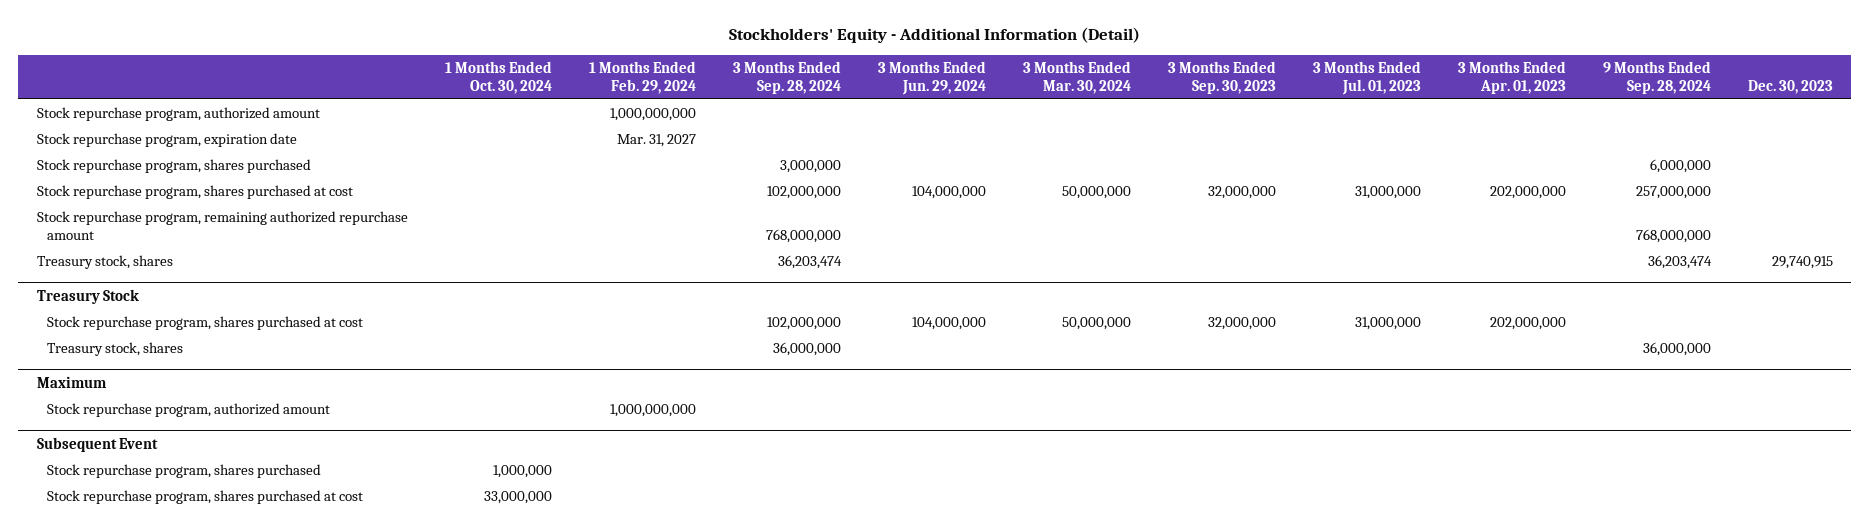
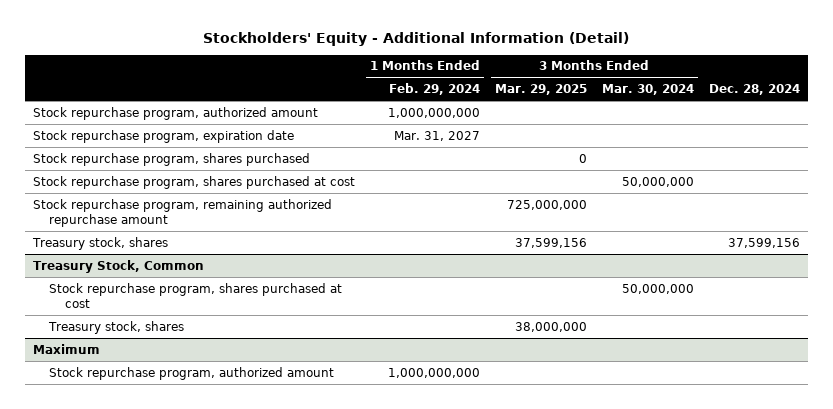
[444,60,552,94] 1 Months Ended Oct. 30, 2024 -> none
[732,60,841,94] 3 Months Ended Sep. 28, 2024 -> none
[877,60,986,95] 3 Months Ended Jun. 29, 2024 -> none
[1167,60,1276,94] 3 Months Ended Sep. 30, 2023 -> none
[1312,60,1421,95] 3 Months Ended Jul. 01, 2023 -> none
[1457,60,1566,94] 3 Months Ended Apr. 01, 2023 -> none
[1602,60,1711,94] 9 Months Ended Sep. 28, 2024 -> none
[1747,79,1833,94] Dec. 30, 2023 -> none
none -> [494,84,587,96] Mar. 29, 2025
none -> [709,84,801,96] Dec. 28, 2024
[36,288,139,304] Treasury Stock -> [32,259,204,273] Treasury Stock, Common
[36,436,158,452] Subsequent Event -> none
[46,463,321,478] Stock repurchase program, shares purchased -> none
[46,489,363,504] Stock repurchase program, shares purchased at cost -> none

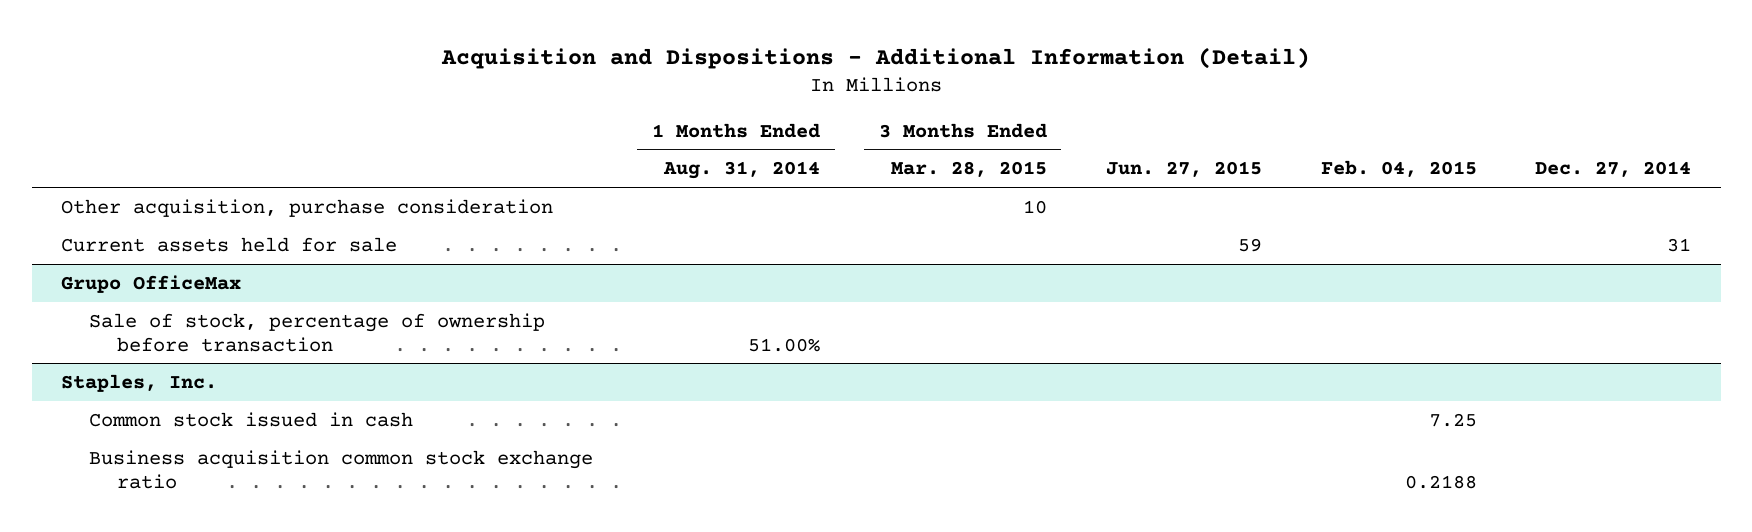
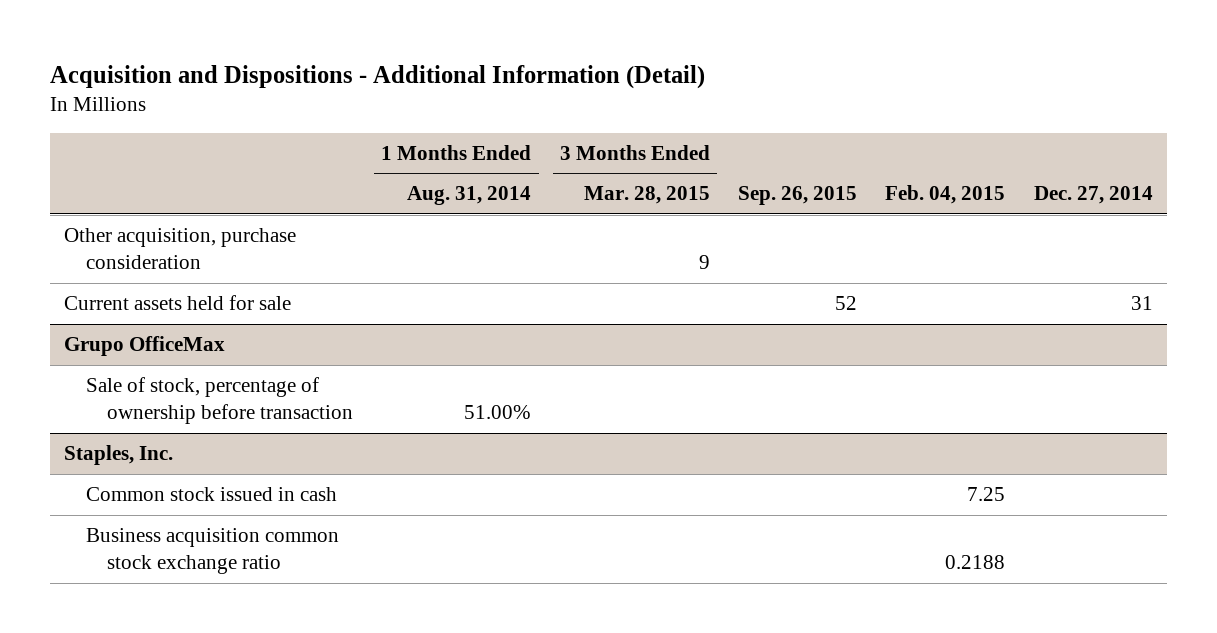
[1105,161,1262,178] Jun. 27, 2015 -> none
none -> [738,186,858,206] Sep. 26, 2015
[1022,199,1047,214] 10 -> [698,255,710,270] 9

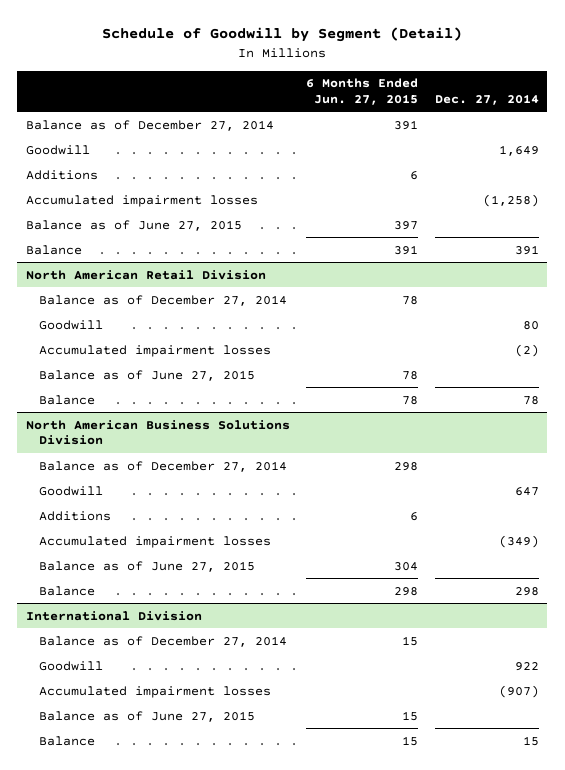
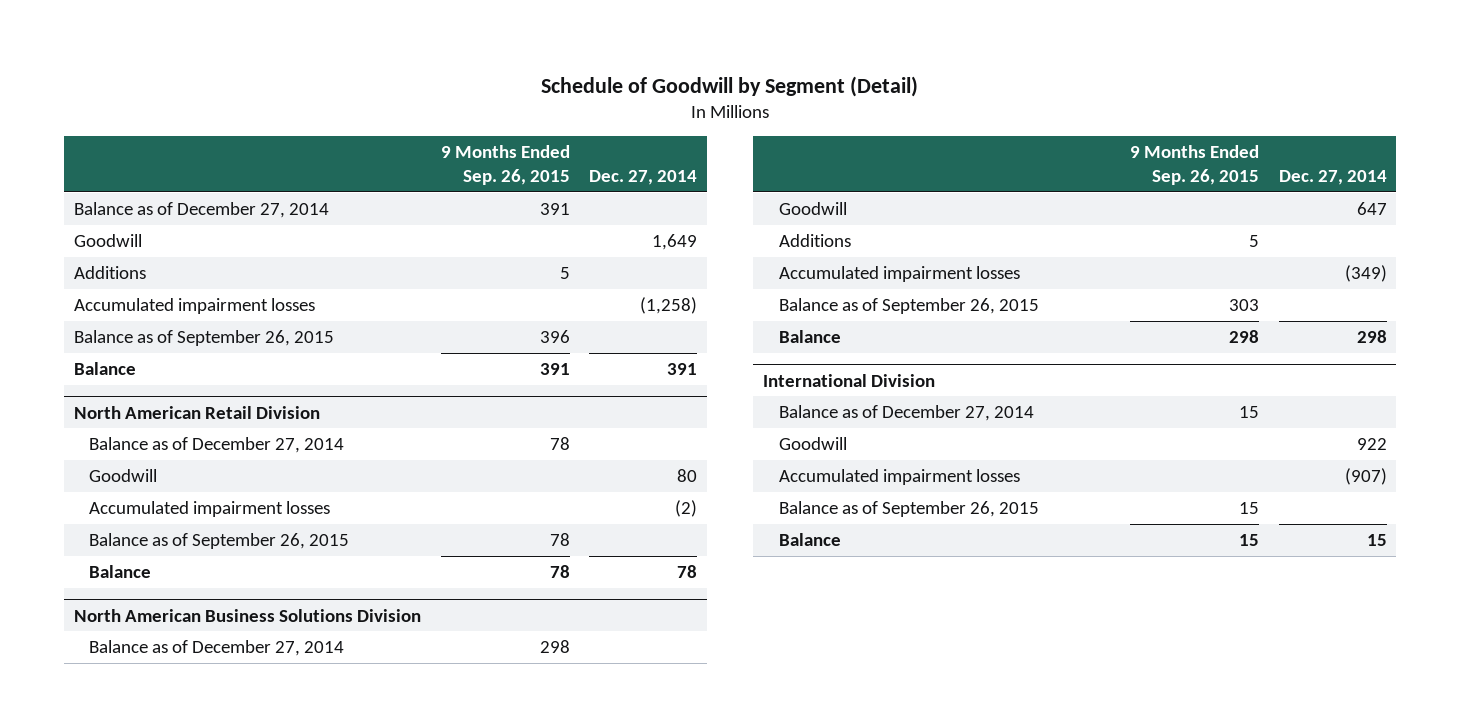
[306,78,419,105] 6 Months Ended Jun. 27, 2015 -> none
none -> [440,145,570,186] 9 Months Ended Sep. 26, 2015
[25,219,242,231] Balance as of June 27, 2015 -> [73,329,334,346] Balance as of September 26, 2015
[38,369,255,381] Balance as of June 27, 2015 -> [89,532,350,549] Balance as of September 26, 2015
[38,560,255,572] Balance as of June 27, 2015 -> [778,297,1039,314] Balance as of September 26, 2015
[38,710,255,722] Balance as of June 27, 2015 -> [778,500,1039,517] Balance as of September 26, 2015

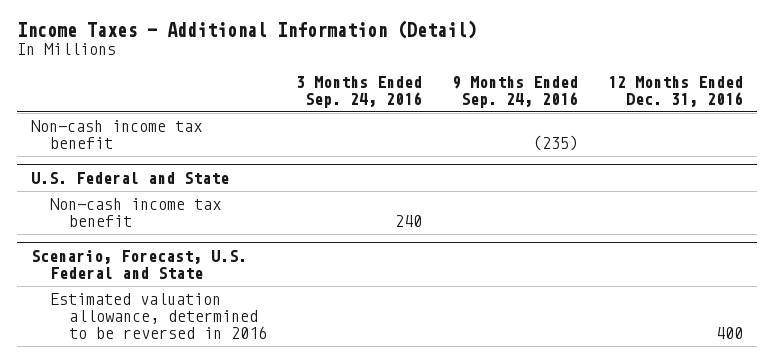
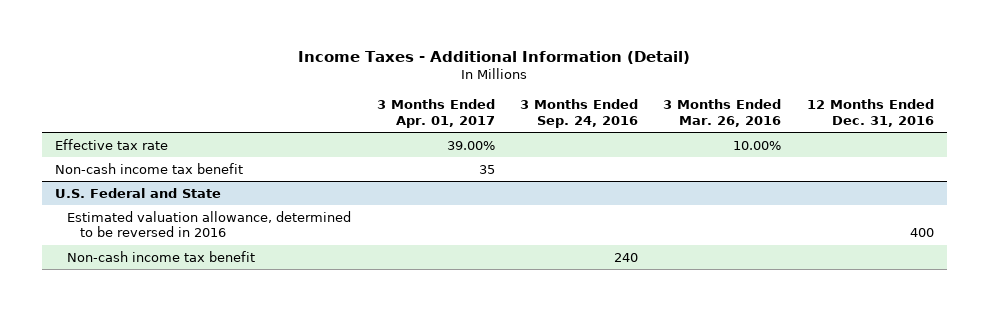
[451,75,578,108] 9 Months Ended Sep. 24, 2016 -> none
none -> [376,99,495,128] 3 Months Ended Apr. 01, 2017
none -> [663,99,782,127] 3 Months Ended Mar. 26, 2016
none -> [54,138,168,150] Effective tax rate
none -> [67,210,352,238] Estimated valuation allowance, determined to be reversed in 2016
[31,249,248,279] Scenario, Forecast, U.S. Federal and State -> none
[49,293,267,340] Estimated valuation allowance, determined to be reversed in 2016 -> none

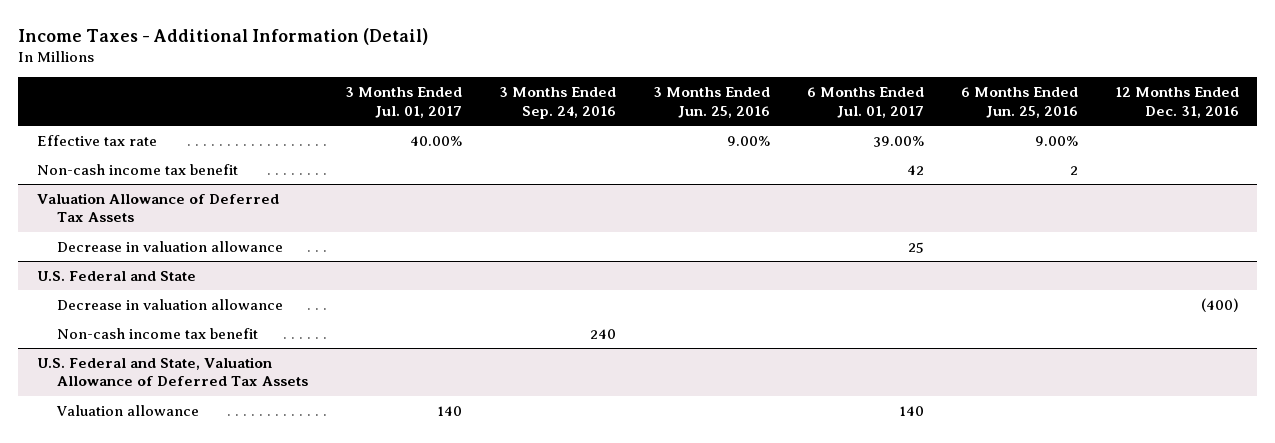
[376,99,495,128] 3 Months Ended Apr. 01, 2017 -> none
[663,99,782,127] 3 Months Ended Mar. 26, 2016 -> none
none -> [345,87,463,118] 3 Months Ended Jul. 01, 2017
none -> [652,87,770,118] 3 Months Ended Jun. 25, 2016
none -> [806,87,924,118] 6 Months Ended Jul. 01, 2017
none -> [960,87,1078,118] 6 Months Ended Jun. 25, 2016
none -> [36,192,279,223] Valuation Allowance of Deferred Tax Assets
none -> [57,240,284,252] Decrease in valuation allowance
[67,210,352,238] Estimated valuation allowance, determined to be reversed in 2016 -> [57,298,284,310] Decrease in valuation allowance
[909,228,934,238] 400 -> [1200,297,1239,312] (400)
none -> [36,356,309,387] U.S. Federal and State, Valuation Allowance of Deferred Tax Assets
none -> [56,404,200,416] Valuation allowance

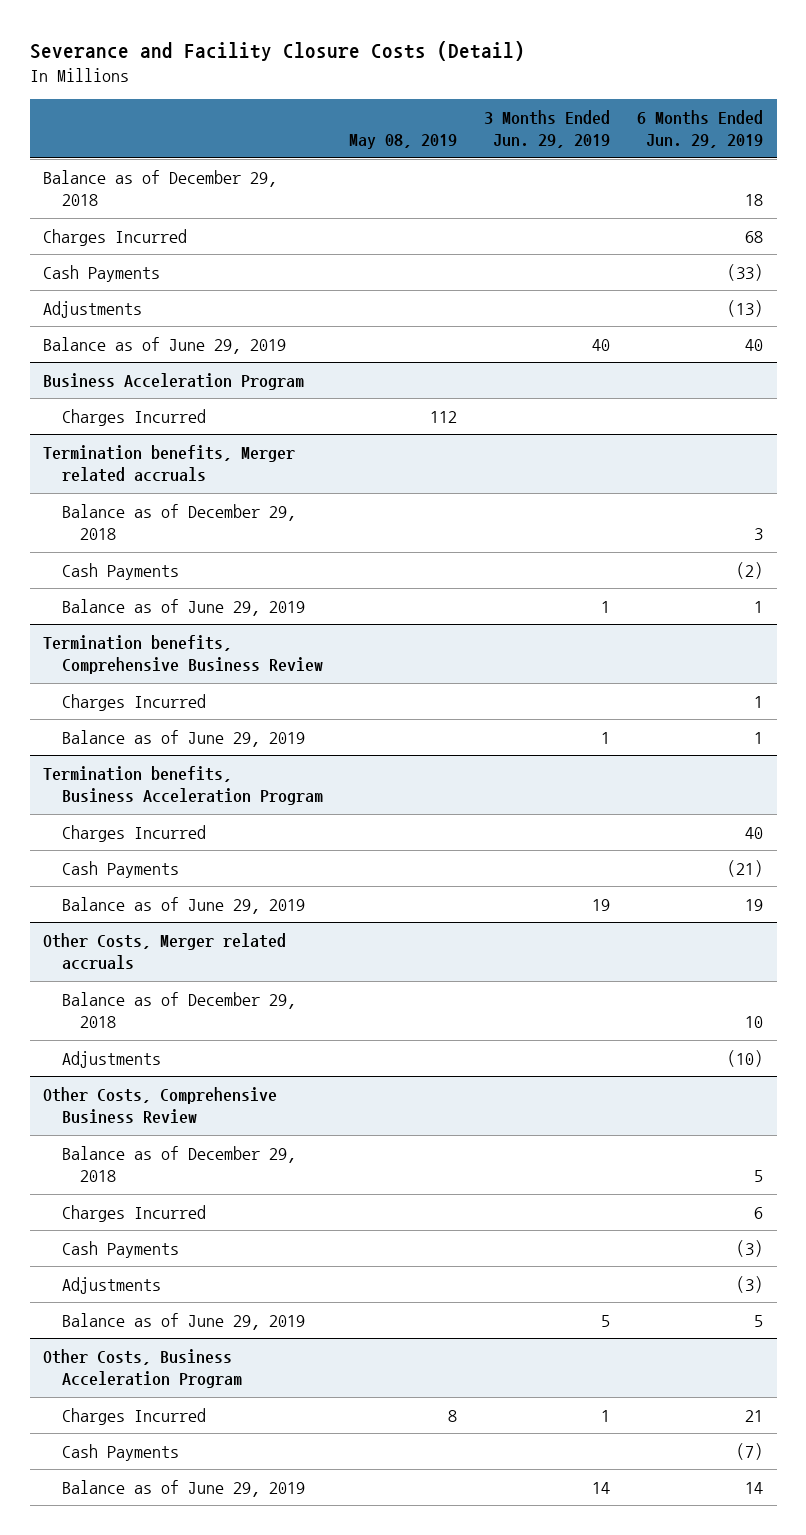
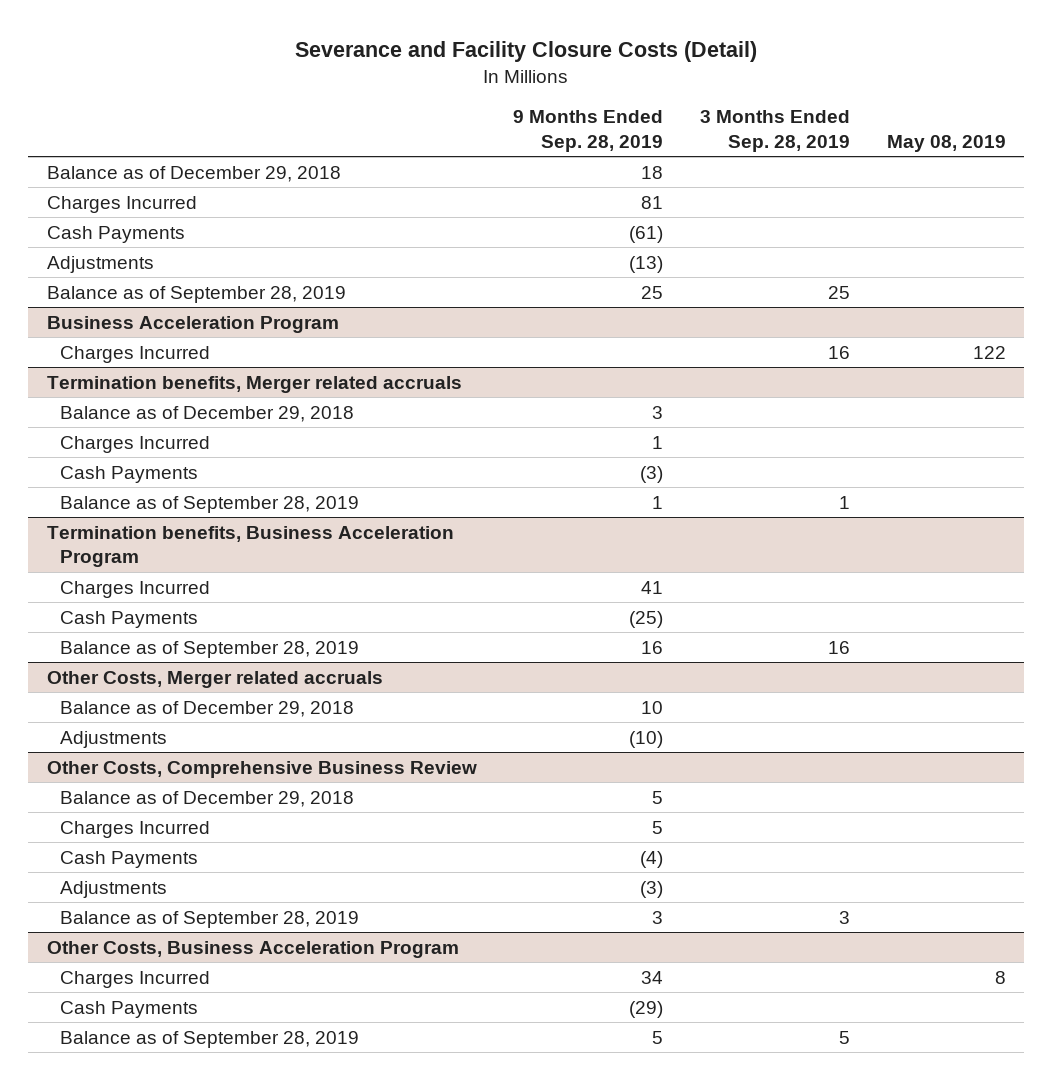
[484,109,611,149] 3 Months Ended Jun. 29, 2019 -> none
[637,109,764,149] 6 Months Ended Jun. 29, 2019 -> none
none -> [513,110,664,152] 9 Months Ended Sep. 28, 2019
none -> [699,110,850,152] 3 Months Ended Sep. 28, 2019
[43,336,287,354] Balance as of June 29, 2019 -> [46,285,346,303] Balance as of September 28, 2019
[430,410,458,423] 112 -> [972,345,1006,359] 122
none -> [60,435,211,453] Charges Incurred
[43,634,323,675] Termination benefits, Comprehensive Business Review -> none
[61,693,206,711] Charges Incurred -> none
[61,729,305,747] Balance as of June 29, 2019 -> none
[61,598,305,616] Balance as of June 29, 2019 -> [60,495,360,513] Balance as of September 28, 2019
[61,896,305,914] Balance as of June 29, 2019 -> [60,640,360,658] Balance as of September 28, 2019
[61,1312,305,1330] Balance as of June 29, 2019 -> [60,910,360,928] Balance as of September 28, 2019
[61,1479,305,1497] Balance as of June 29, 2019 -> [60,1030,360,1048] Balance as of September 28, 2019

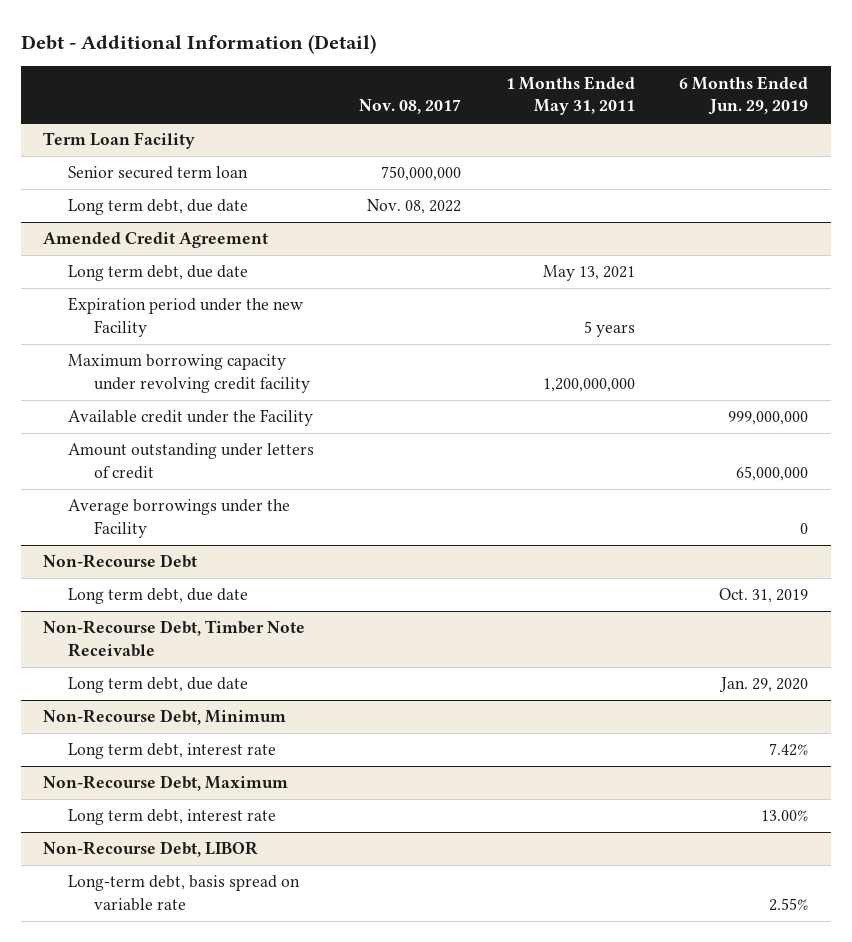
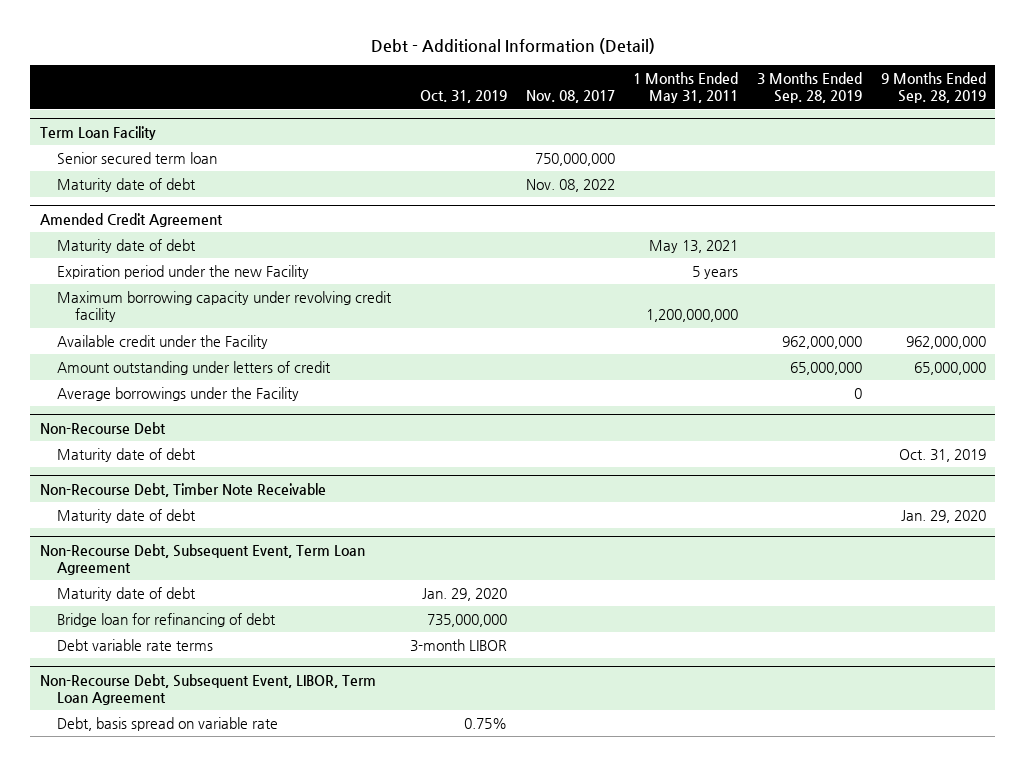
[679,75,809,116] 6 Months Ended Jun. 29, 2019 -> none
none -> [420,90,508,104] Oct. 31, 2019
none -> [757,71,863,104] 3 Months Ended Sep. 28, 2019
none -> [880,71,986,104] 9 Months Ended Sep. 28, 2019
[68,199,249,216] Long term debt, due date -> [57,177,197,192] Maturity date of debt
[68,265,249,282] Long term debt, due date -> [57,238,197,253] Maturity date of debt
[68,588,249,605] Long term debt, due date -> [57,447,197,462] Maturity date of debt
[43,709,287,726] Non-Recourse Debt, Minimum -> none
[68,743,277,760] Long term debt, interest rate -> none
[43,775,289,792] Non-Recourse Debt, Maximum -> none
[68,809,277,826] Long term debt, interest rate -> none
[68,677,249,694] Long term debt, due date -> [57,508,197,523] Maturity date of debt
none -> [39,543,365,575] Non-Recourse Debt, Subsequent Event, Term Loan Agreement
none -> [57,586,197,601] Maturity date of debt
none -> [57,612,277,627] Bridge loan for refinancing of debt
none -> [57,638,214,651] Debt variable rate terms
[43,841,259,858] Non-Recourse Debt, LIBOR -> [39,673,376,705] Non-Recourse Debt, Subsequent Event, LIBOR, Term Loan Agreement
[68,875,301,912] Long-term debt, basis spread on variable rate -> [57,716,279,731] Debt, basis spread on variable rate

